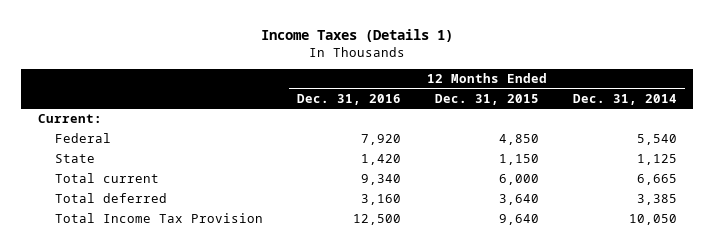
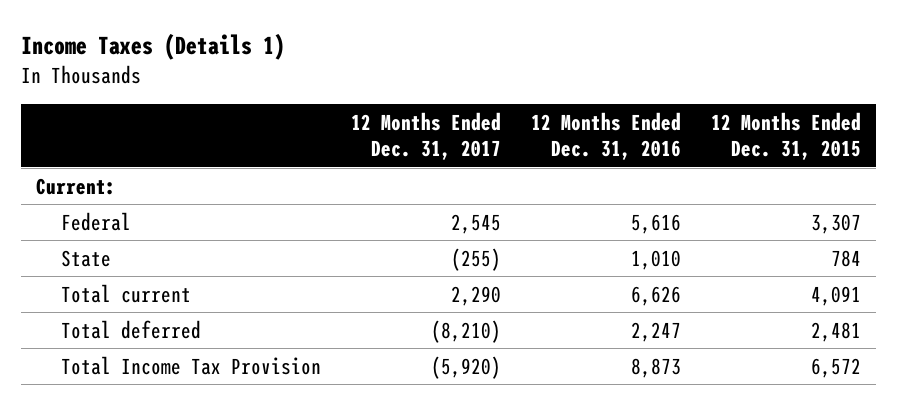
[572,94,677,106] Dec. 31, 2014 -> none
none -> [350,112,501,160] 12 Months Ended Dec. 31, 2017
[361,134,402,146] 7,920 -> [630,213,681,234] 5,616
[498,134,539,146] 4,850 -> [811,213,862,234] 3,307
[361,154,402,166] 1,420 -> [630,249,681,270] 1,010
[498,154,539,166] 1,150 -> [831,249,862,267] 784
[361,174,402,186] 9,340 -> [630,285,681,306] 6,626
[498,174,539,186] 6,000 -> [811,285,862,306] 4,091
[361,194,402,206] 3,160 -> [630,321,681,342] 2,247
[498,194,539,206] 3,640 -> [811,321,862,342] 2,481
[353,214,402,226] 12,500 -> [630,357,681,378] 8,873
[498,214,539,226] 9,640 -> [811,357,862,378] 6,572

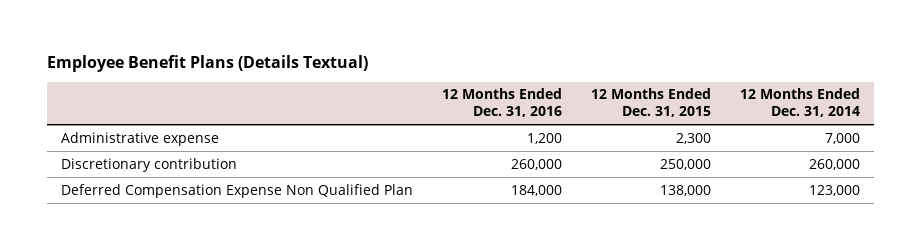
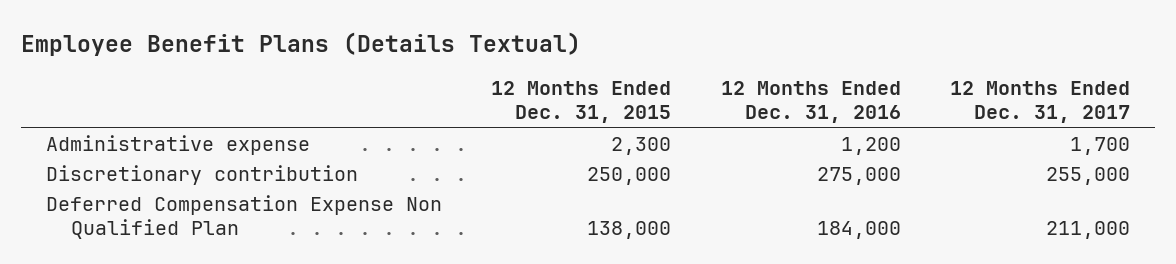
[739,88,860,117] 12 Months Ended Dec. 31, 2014 -> none
none -> [950,80,1131,124] 12 Months Ended Dec. 31, 2017
[511,158,563,170] 260,000 -> [816,166,901,185] 275,000

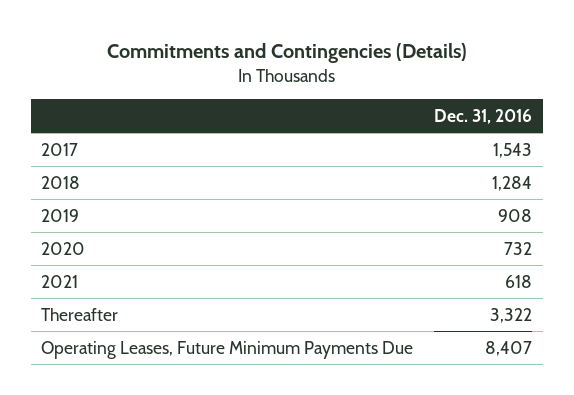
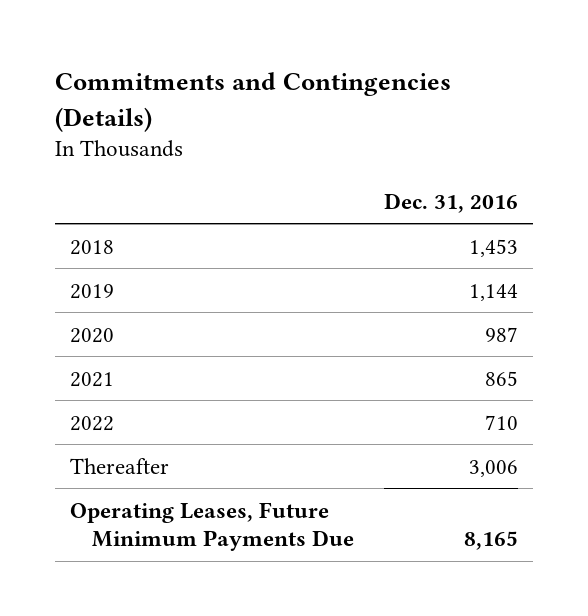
[41,142,79,156] 2017 -> none
[492,175,533,191] 1,284 -> [469,238,519,257] 1,453
[498,208,533,222] 908 -> [469,283,519,301] 1,144
[504,241,533,255] 732 -> [485,326,519,342] 987
[505,274,533,288] 618 -> [485,370,519,386] 865
none -> [69,415,114,431] 2022
[490,307,533,323] 3,322 -> [469,459,519,477] 3,006
[485,340,533,356] 8,407 -> [464,530,519,550] 8,165

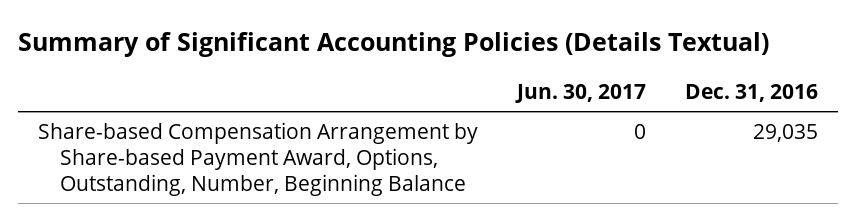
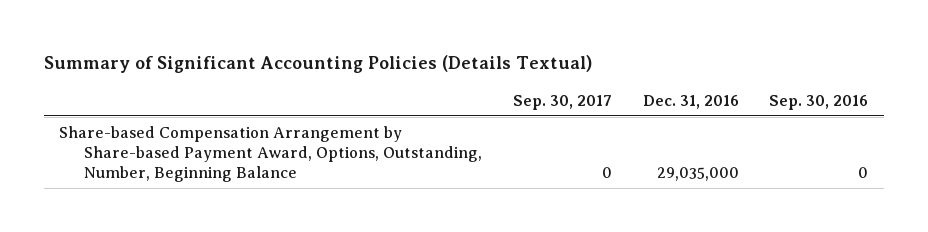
[515,84,647,104] Jun. 30, 2017 -> none
none -> [512,94,612,110] Sep. 30, 2017
none -> [769,94,869,110] Sep. 30, 2016
[753,123,819,142] 29,035 -> [656,167,739,182] 29,035,000

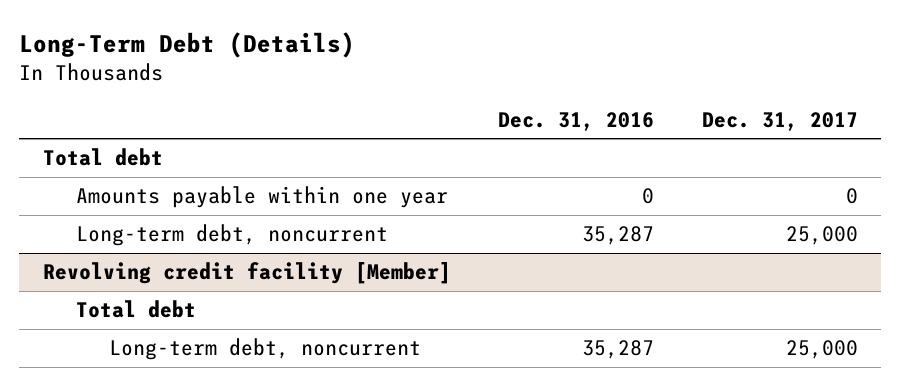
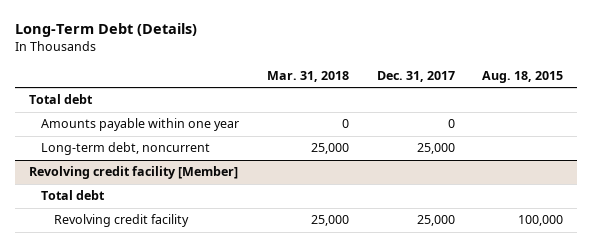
[498,111,655,131] Dec. 31, 2016 -> none
none -> [266,70,349,82] Mar. 31, 2018
none -> [482,70,564,83] Aug. 18, 2015
[109,338,422,361] Long-term debt, noncurrent -> none
none -> [54,214,190,228] Revolving credit facility

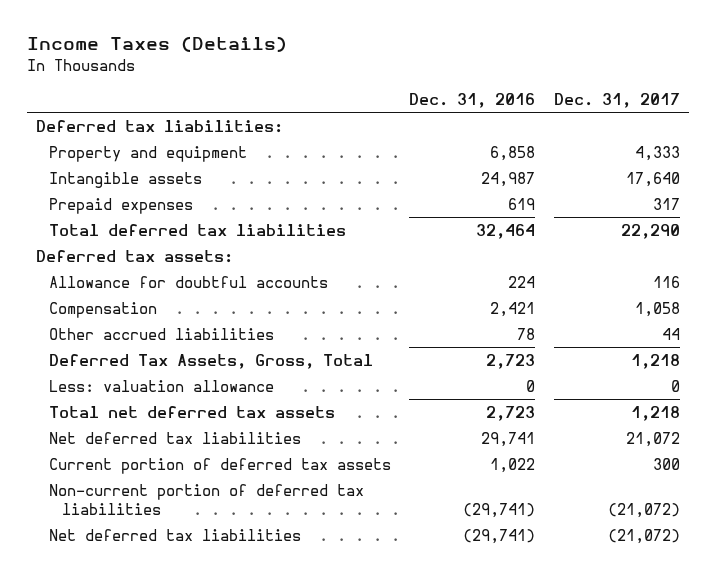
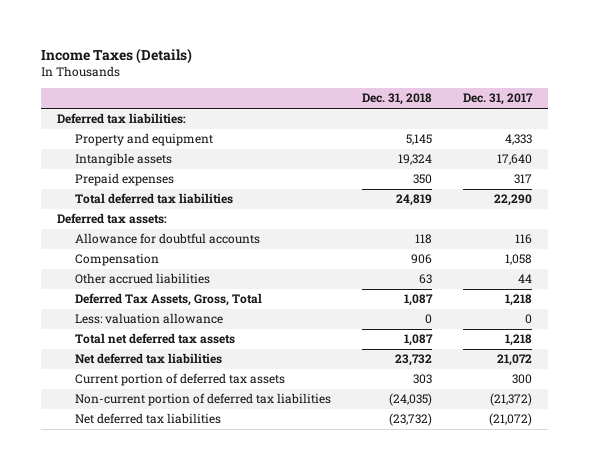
[409,92,536,108] Dec. 31, 2016 -> none
none -> [362,93,433,106] Dec. 31, 2018
[608,502,681,518] (21,072) -> [490,393,533,407] (21,372)

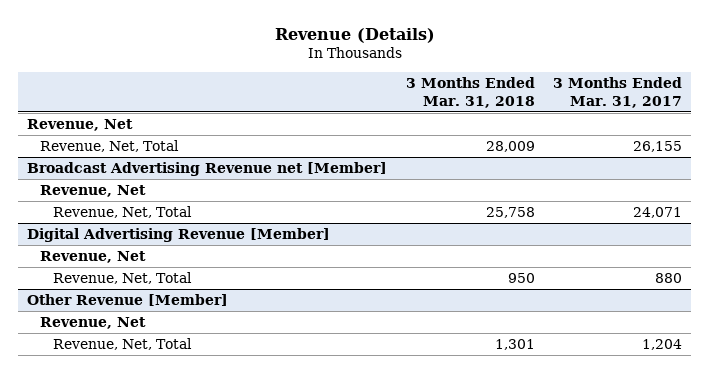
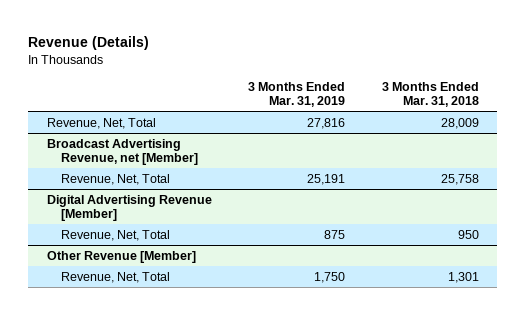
[552,76,682,108] 3 Months Ended Mar. 31, 2017 -> none
none -> [248,81,346,108] 3 Months Ended Mar. 31, 2019
[27,119,134,132] Revenue, Net -> none
[40,185,147,198] Revenue, Net -> none
[27,162,388,177] Broadcast Advertising Revenue net [Member] -> [46,138,198,165] Broadcast Advertising Revenue, net [Member]
[40,251,147,264] Revenue, Net -> none
[40,317,147,330] Revenue, Net -> none

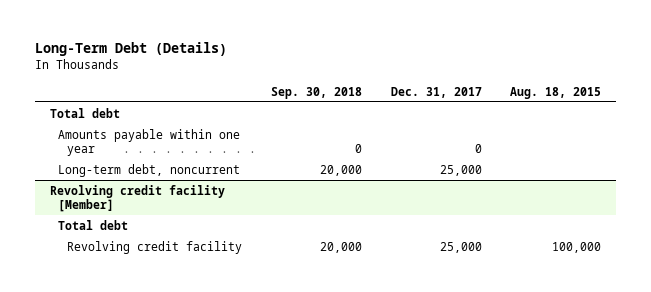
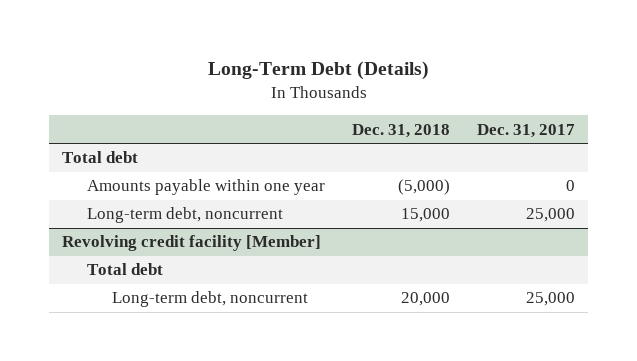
[270,86,362,99] Sep. 30, 2018 -> none
[510,86,602,99] Aug. 18, 2015 -> none
none -> [352,123,451,138] Dec. 31, 2018
[66,240,242,254] Revolving credit facility -> none
none -> [111,291,308,308] Long-term debt, noncurrent

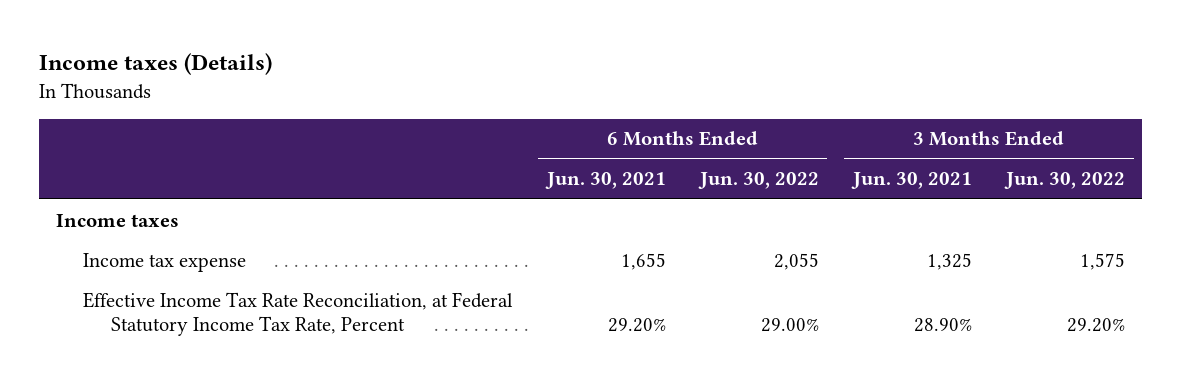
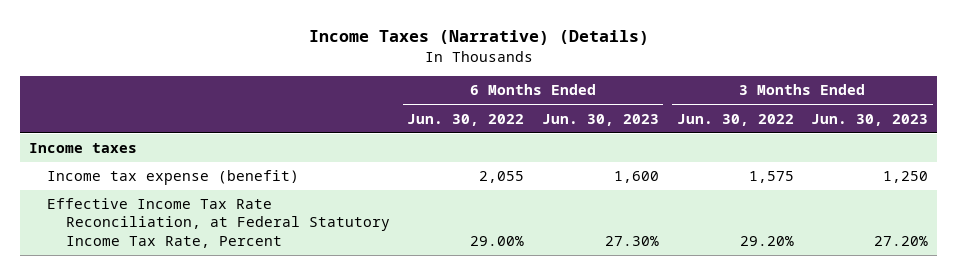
[38,53,272,76] Income taxes (Details) -> [308,30,649,46] Income Taxes (Narrative) (Details)
[544,172,666,190] Jun. 30, 2021 -> none
[851,172,973,190] Jun. 30, 2021 -> none
none -> [541,113,659,126] Jun. 30, 2023
none -> [811,113,929,126] Jun. 30, 2023
[83,252,247,272] Income tax expense -> [47,170,300,186] Income tax expense (benefit)

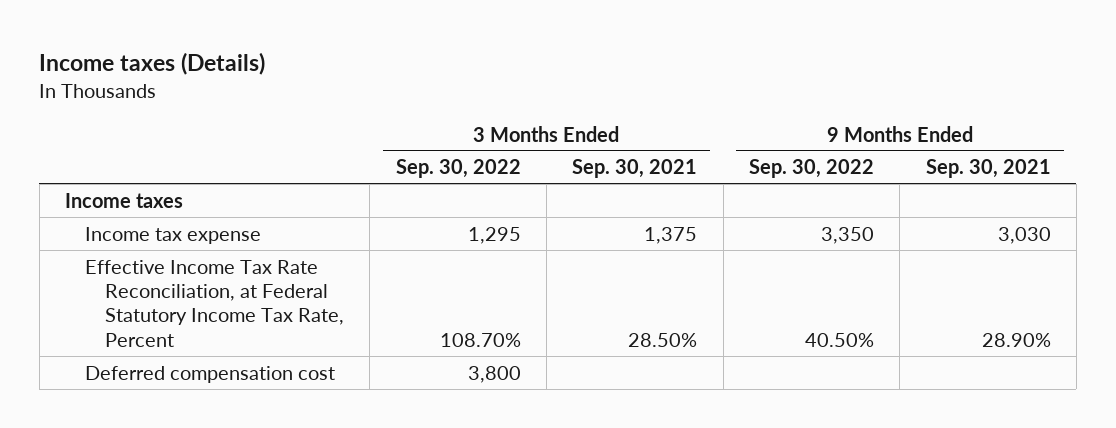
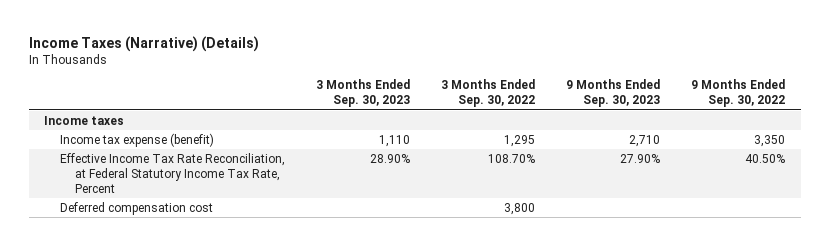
[39,51,266,75] Income taxes (Details) -> [28,35,259,52] Income Taxes (Narrative) (Details)
[572,159,698,179] Sep. 30, 2021 -> none
[925,159,1051,179] Sep. 30, 2021 -> none
none -> [316,79,411,108] 3 Months Ended Sep. 30, 2023
none -> [566,79,661,108] 9 Months Ended Sep. 30, 2023
[84,226,261,244] Income tax expense -> [59,132,214,147] Income tax expense (benefit)

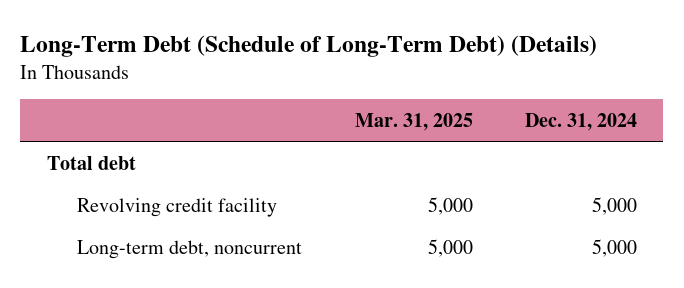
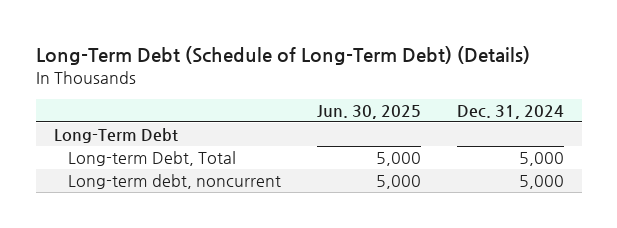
[354,113,473,132] Mar. 31, 2025 -> none
none -> [316,105,421,120] Jun. 30, 2025
[46,155,136,170] Total debt -> none
none -> [53,128,178,144] Long-Term Debt
[77,197,278,217] Revolving credit facility -> [67,151,236,167] Long-term Debt, Total

